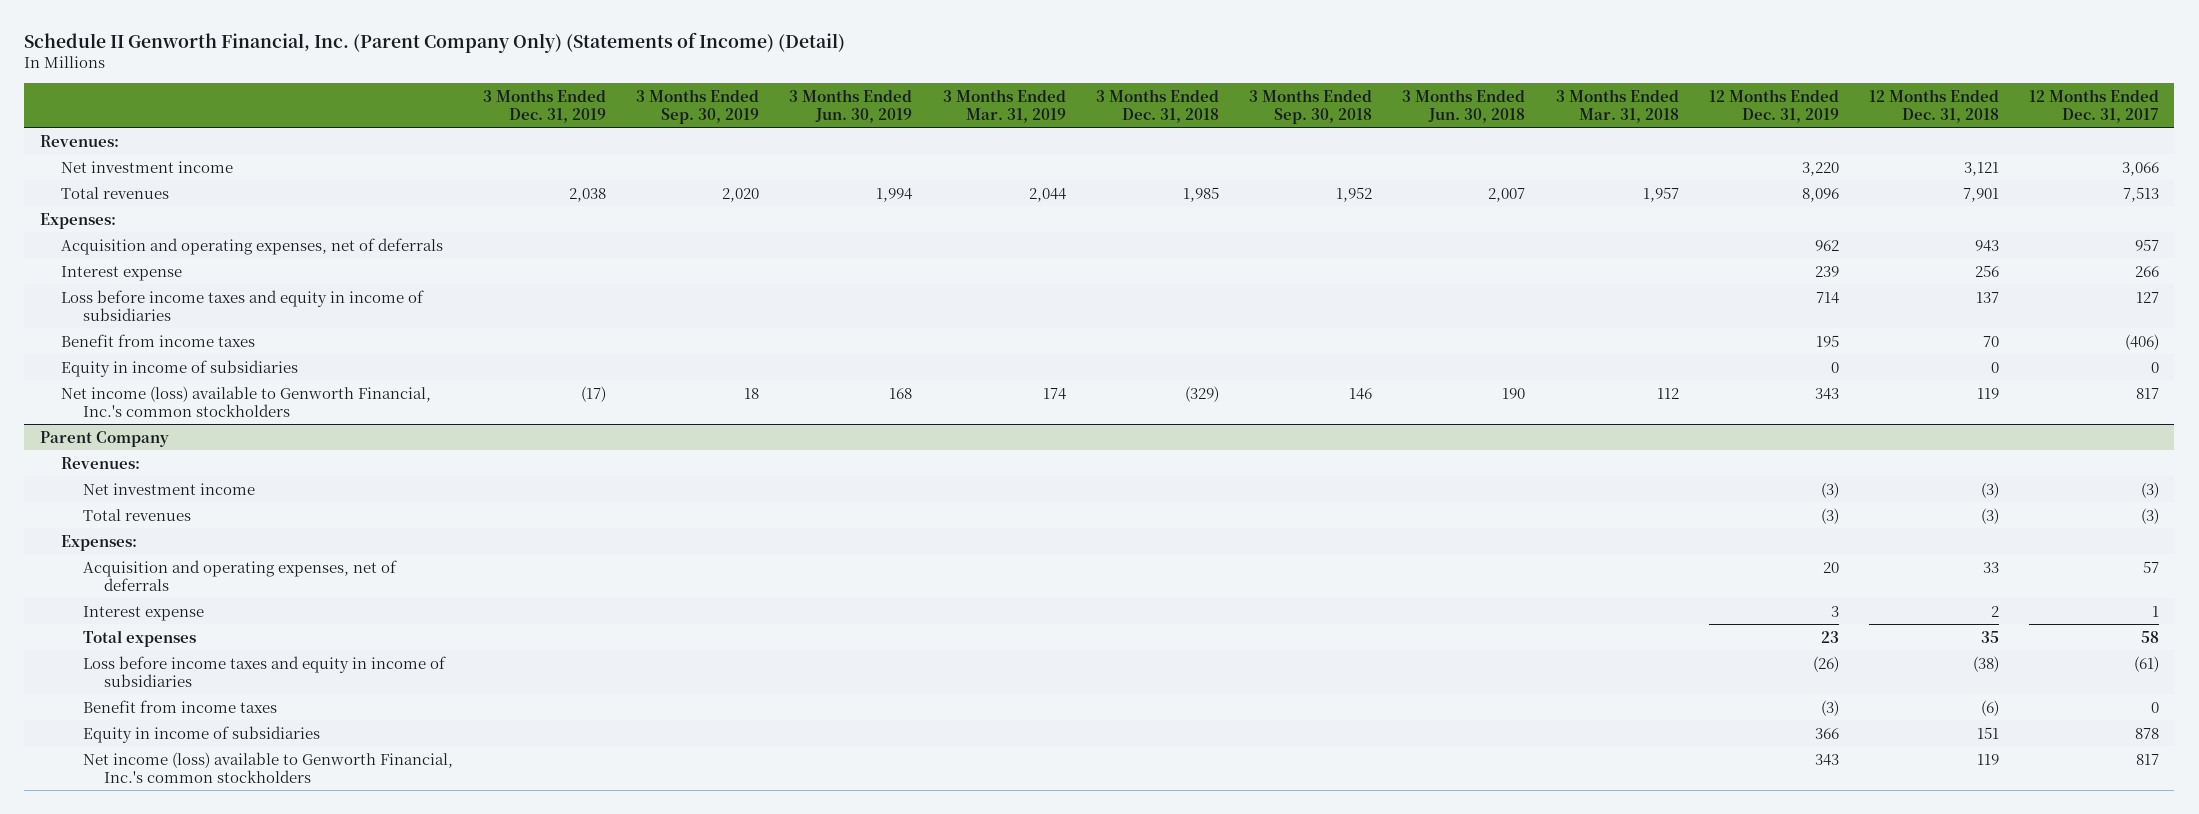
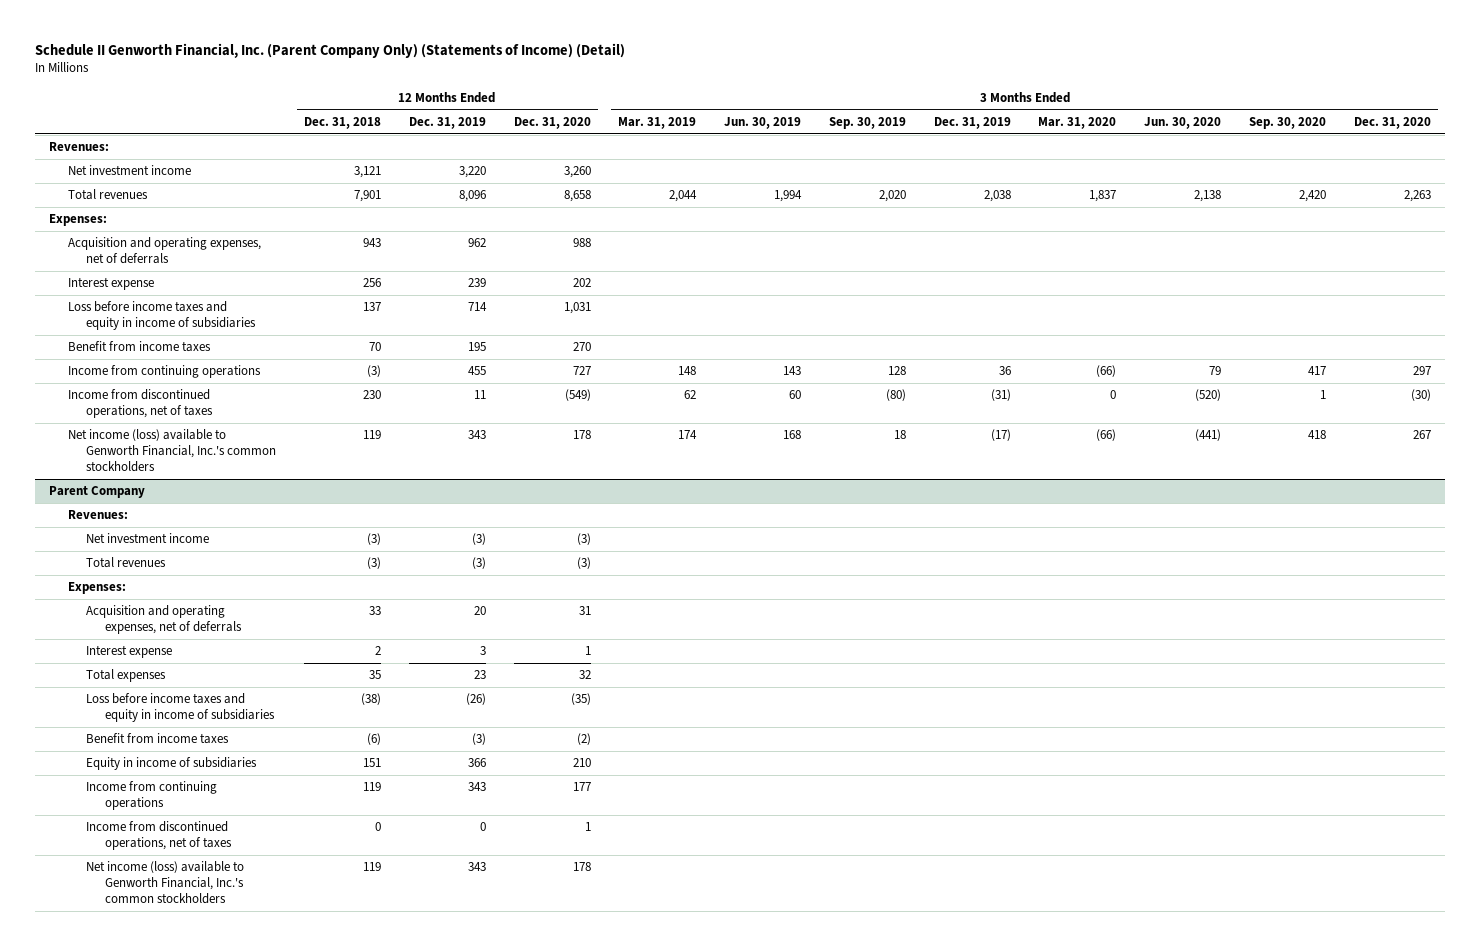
[1095,88,1219,123] 3 Months Ended Dec. 31, 2018 -> none
[1249,88,1373,124] 3 Months Ended Sep. 30, 2018 -> none
[1402,88,1526,123] 3 Months Ended Jun. 30, 2018 -> none
[1555,88,1679,123] 3 Months Ended Mar. 31, 2018 -> none
[2029,88,2160,123] 12 Months Ended Dec. 31, 2017 -> none
none -> [513,116,591,129] Dec. 31, 2020
none -> [1038,116,1117,129] Mar. 31, 2020
none -> [1144,116,1222,129] Jun. 30, 2020
none -> [1249,116,1327,129] Sep. 30, 2020
none -> [1353,116,1431,129] Dec. 31, 2020
[61,359,299,377] Equity in income of subsidiaries -> none
none -> [67,365,261,379] Income from continuing operations
none -> [67,389,214,418] Income from discontinued operations, net of taxes
none -> [86,781,218,810] Income from continuing operations
none -> [86,821,232,850] Income from discontinued operations, net of taxes

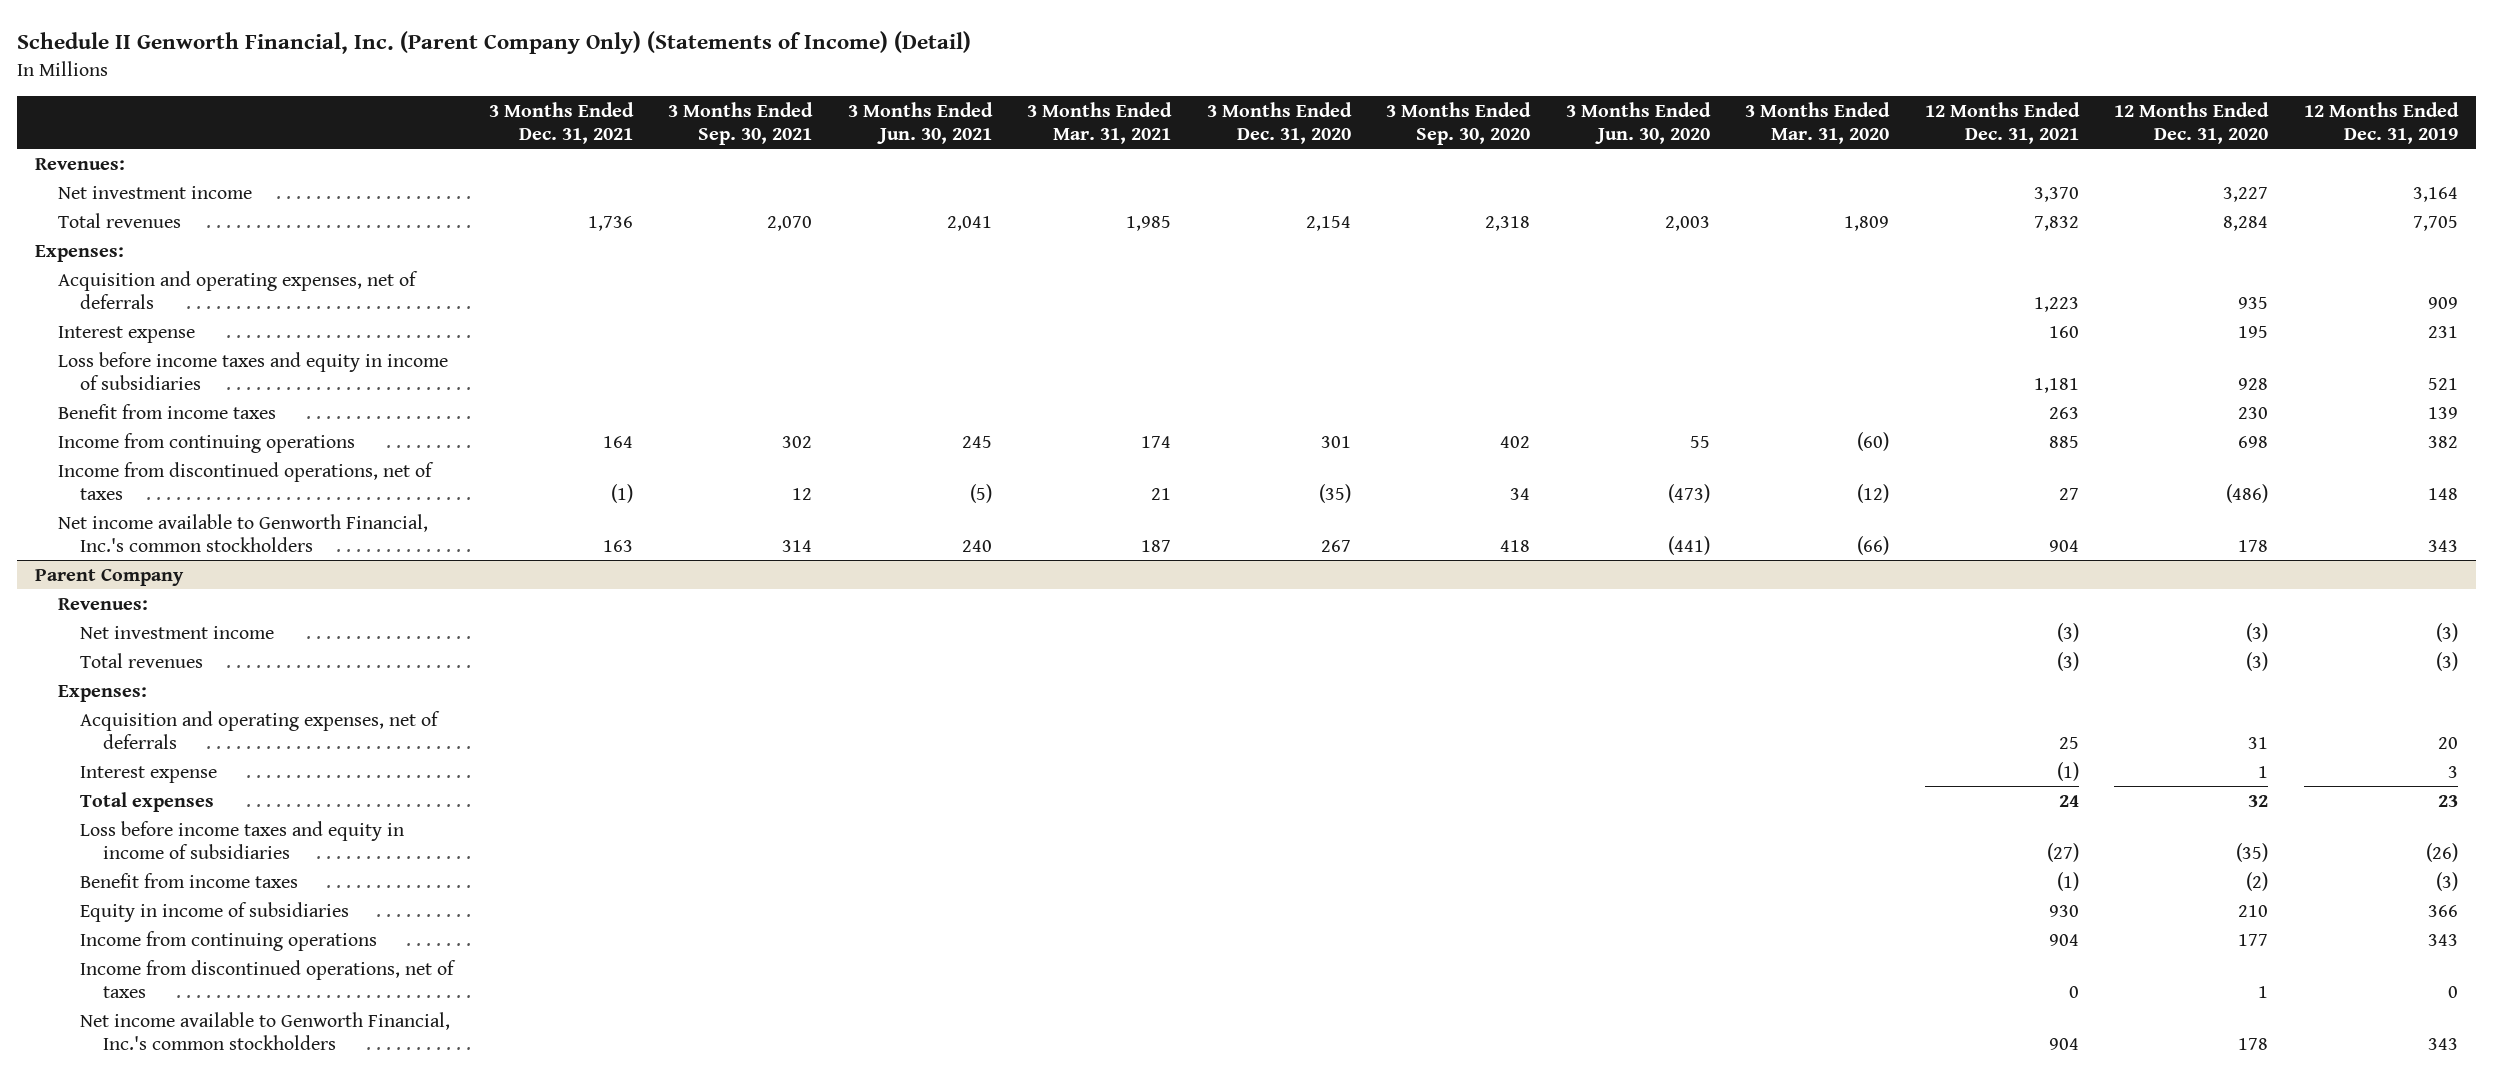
[304,116,382,129] Dec. 31, 2018 -> none
[618,116,697,129] Mar. 31, 2019 -> none
[724,116,802,129] Jun. 30, 2019 -> none
[828,116,906,129] Sep. 30, 2019 -> none
[933,116,1011,129] Dec. 31, 2019 -> none
none -> [488,101,634,145] 3 Months Ended Dec. 31, 2021
none -> [668,101,814,146] 3 Months Ended Sep. 30, 2021
none -> [847,101,993,145] 3 Months Ended Jun. 30, 2021
none -> [1027,101,1173,145] 3 Months Ended Mar. 31, 2021
none -> [1924,101,2080,145] 12 Months Ended Dec. 31, 2021
[458,166,486,179] 3,220 -> [2412,186,2458,202] 3,164
[563,166,591,179] 3,260 -> [2223,186,2269,202] 3,227
[458,190,486,203] 8,096 -> [2412,215,2458,231] 7,705
[563,190,591,203] 8,658 -> [2223,215,2269,231] 8,284
[1089,190,1117,203] 1,837 -> [1844,215,1890,231] 1,809
[1194,190,1222,203] 2,138 -> [1664,215,1710,231] 2,003
[1299,190,1327,203] 2,420 -> [1485,215,1531,231] 2,318
[1403,190,1431,203] 2,263 -> [1305,215,1351,231] 2,154
[467,238,486,248] 962 -> [2427,296,2458,309] 909
[572,238,591,248] 988 -> [2238,296,2269,309] 935
[467,278,486,288] 239 -> [2427,325,2458,338] 231
[572,278,591,288] 202 -> [2238,325,2269,338] 195
[467,302,487,312] 714 -> [2427,377,2458,390] 521
[563,302,591,315] 1,031 -> [2238,377,2269,390] 928
[467,342,486,352] 195 -> [2427,406,2458,419] 139
[572,342,591,352] 270 -> [2238,406,2269,419] 230
[467,366,486,376] 455 -> [2427,435,2458,448] 382
[572,366,591,376] 727 -> [2238,435,2269,448] 698
[1096,365,1117,378] (66) -> [1857,431,1890,451] (60)
[1209,366,1222,376] 79 -> [1689,435,1710,448] 55
[1308,366,1327,376] 417 -> [1500,435,1531,448] 402
[1412,366,1431,376] 297 -> [1320,435,1351,448] 301
[473,390,486,400] 11 -> [2427,487,2458,500] 148
[564,389,591,402] (549) -> [2226,483,2269,503] (486)
[1110,390,1117,400] 0 -> [1857,483,1890,503] (12)
[1195,389,1222,402] (520) -> [1667,483,1710,503] (473)
[1320,390,1327,400] 1 -> [1510,487,1531,500] 34
[1410,389,1431,402] (30) -> [1318,483,1351,503] (35)
[67,429,277,472] Net income (loss) available to Genworth Financial, Inc.'s common stockholders -> [57,513,428,552] Net income available to Genworth Financial, Inc.'s common stockholders
[86,861,245,904] Net income (loss) available to Genworth Financial, Inc.'s common stockholders -> [80,1011,451,1050] Net income available to Genworth Financial, Inc.'s common stockholders

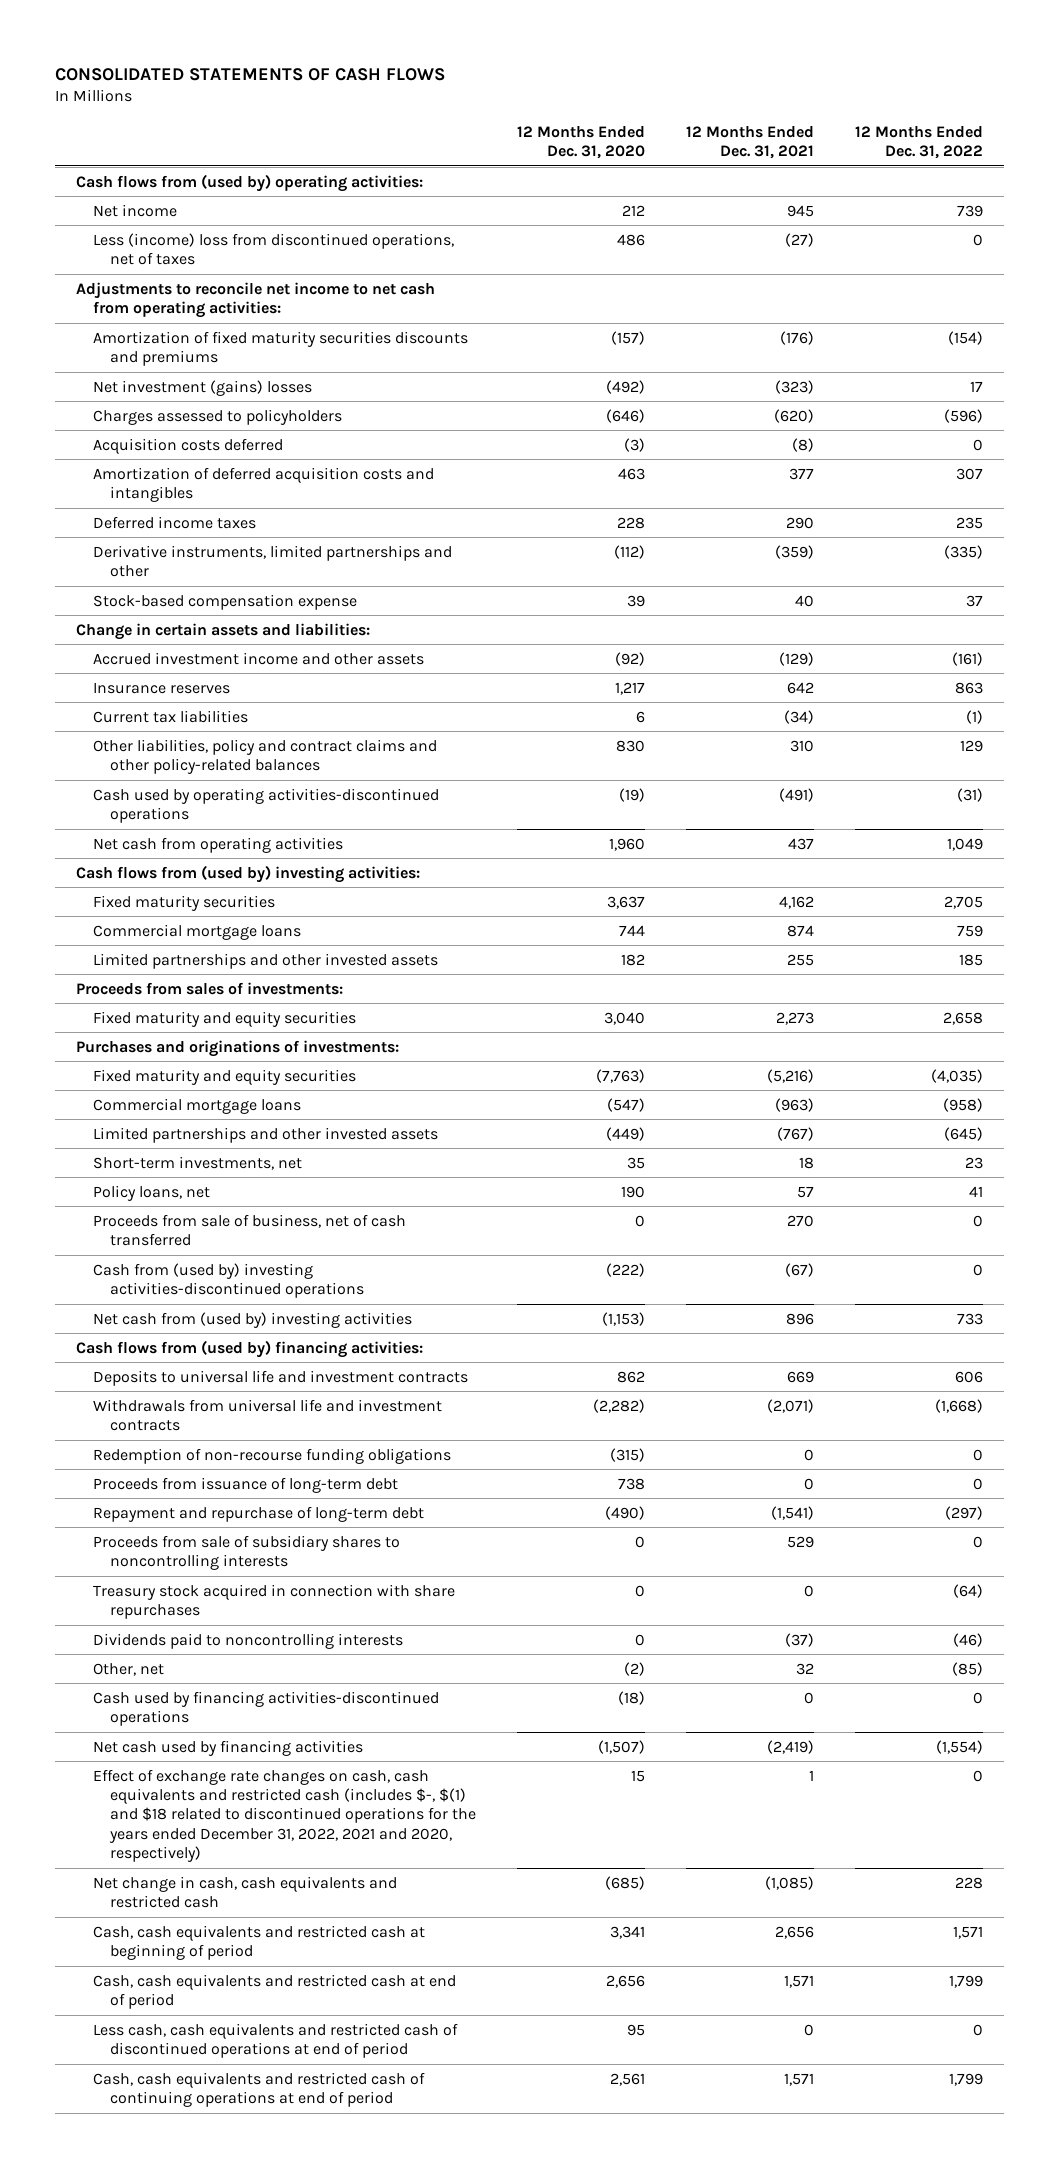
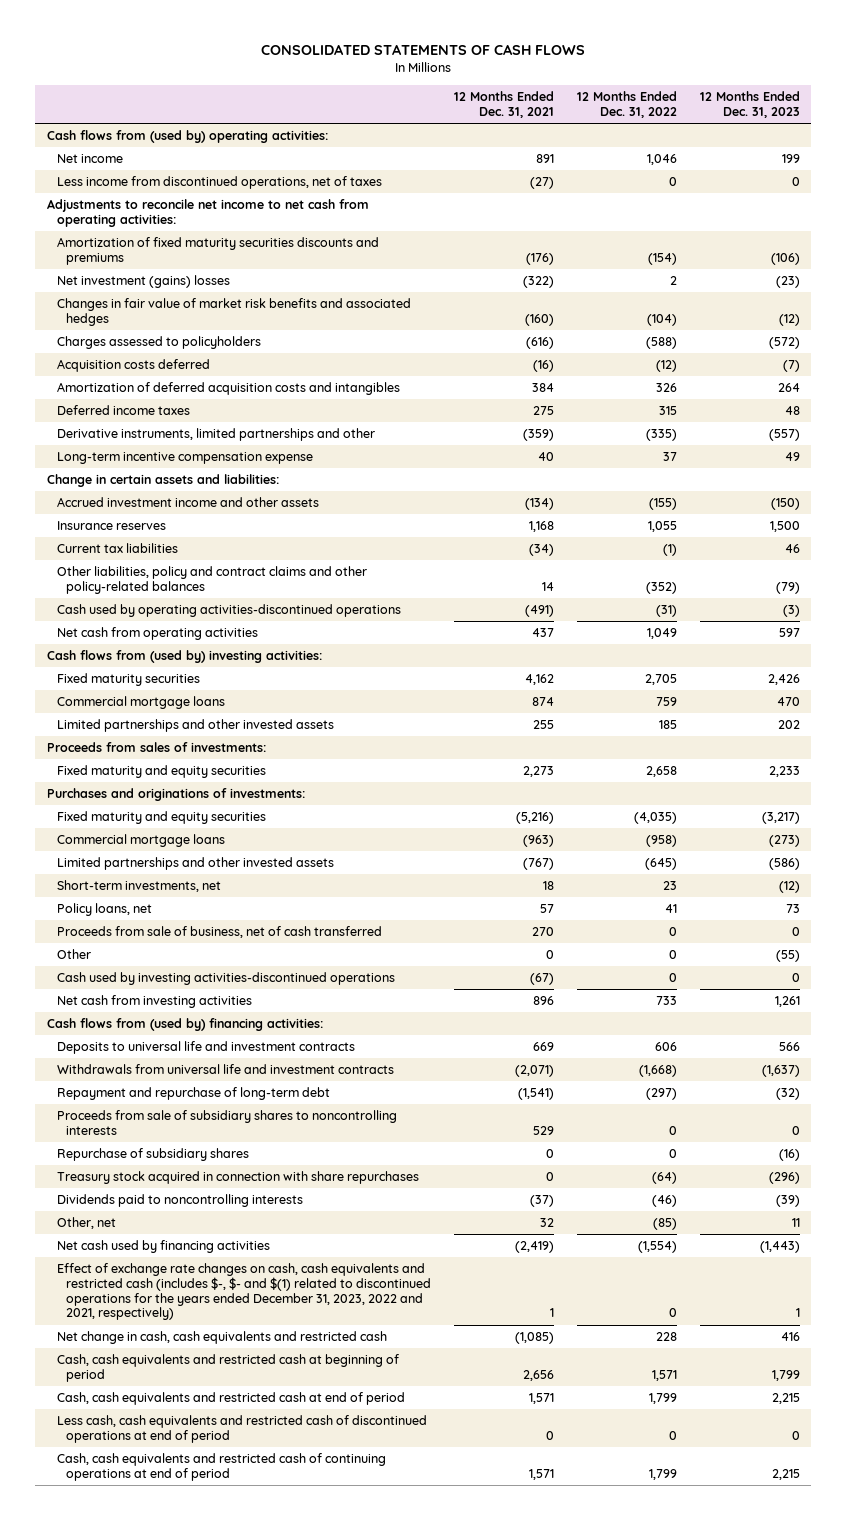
[517,125,646,159] 12 Months Ended Dec. 31, 2020 -> none
none -> [700,91,801,119] 12 Months Ended Dec. 31, 2023
[787,204,815,217] 945 -> [536,154,555,164] 891
[957,204,984,217] 739 -> [647,154,678,166] 1,046
[92,232,454,265] Less (income) loss from discontinued operations, net of taxes -> [56,176,382,190] Less income from discontinued operations, net of taxes
[775,379,815,394] (323) -> [523,276,555,289] (322)
[970,380,984,392] 17 -> [670,276,678,286] 2
none -> [56,298,411,326] Changes in fair value of market risk benefits and associated hedges
[774,408,815,423] (620) -> [526,337,555,350] (616)
[944,408,984,423] (596) -> [646,337,678,350] (588)
[792,437,815,452] (8) -> [533,360,555,373] (16)
[973,438,984,451] 0 -> [656,360,678,373] (12)
[789,467,815,480] 377 -> [532,383,555,393] 384
[956,467,984,480] 307 -> [656,383,678,393] 326
[786,516,815,529] 290 -> [533,406,555,416] 275
[956,516,984,529] 235 -> [659,406,678,416] 315
[92,593,357,610] Stock-based compensation expense -> [56,452,313,465] Long-term incentive compensation expense
[779,651,815,666] (129) -> [525,498,555,511] (134)
[952,651,984,666] (161) -> [649,498,678,511] (155)
[787,681,815,694] 642 -> [529,521,555,533] 1,168
[955,681,984,694] 863 -> [648,521,678,533] 1,055
[790,739,815,752] 310 -> [542,581,555,591] 14
[960,739,984,752] 129 -> [646,581,678,594] (352)
none -> [56,949,91,960] Other
[92,1262,365,1298] Cash from (used by) investing activities-discontinued operations -> [56,972,395,986] Cash used by investing activities-discontinued operations
[92,1311,412,1328] Net cash from (used by) investing activities -> [56,995,252,1009] Net cash from investing activities
[92,1447,451,1464] Redemption of non-recourse funding obligations -> none
[92,1476,398,1493] Proceeds from issuance of long-term debt -> none
none -> [56,1148,249,1162] Repurchase of subsidiary shares
[92,1690,439,1726] Cash used by financing activities-discontinued operations -> none
[92,1768,477,1863] Effect of exchange rate changes on cash, cash equivalents and restricted cash (includes $-, $(1) and $18 related to discontinued operations for the years ended December 31, 2022, 2021 and 2020, respectively) -> [56,1263,432,1321] Effect of exchange rate changes on cash, cash equivalents and restricted cash (includes $-, $- and $(1) related to discontinued operations for the years ended December 31, 2023, 2022 and 2021, respectively)

